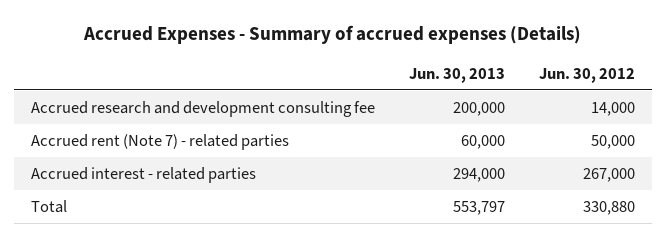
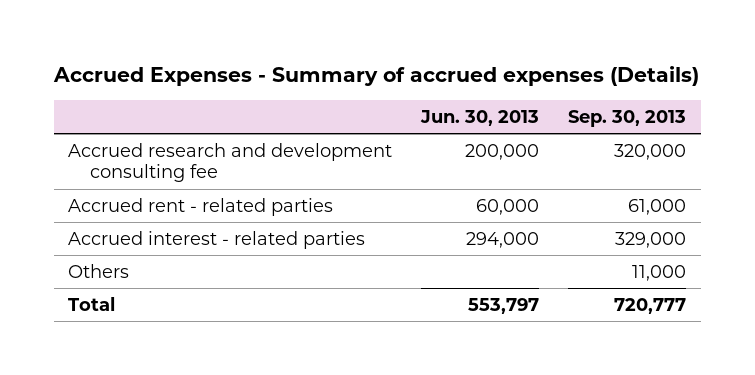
[539,67,636,83] Jun. 30, 2012 -> none
none -> [568,109,687,127] Sep. 30, 2013
[31,134,290,151] Accrued rent (Note 7) - related parties -> [68,197,334,216] Accrued rent - related parties
none -> [68,263,130,278] Others

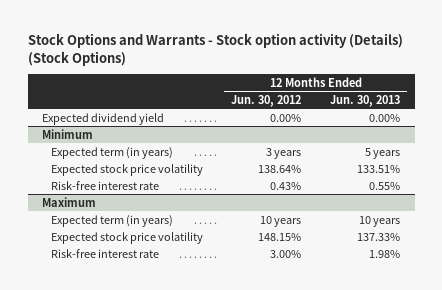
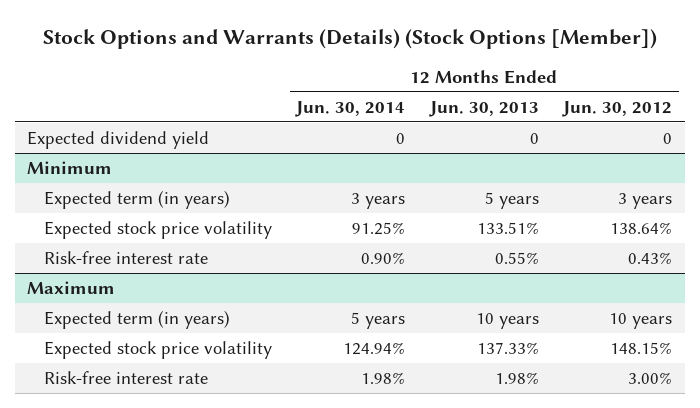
[27,33,403,66] Stock Options and Warrants - Stock option activity (Details) (Stock Options) -> [42,28,657,49] Stock Options and Warrants (Details) (Stock Options [Member])
none -> [295,100,406,117] Jun. 30, 2014
[270,113,302,122] 0.00% -> [663,132,673,144] 0
[369,113,401,122] 0.00% -> [529,132,539,144] 0

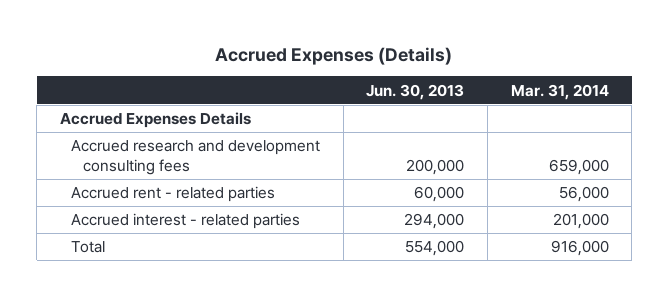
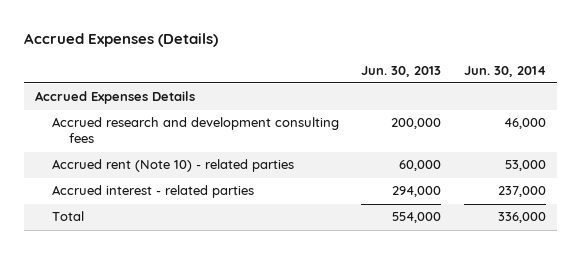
[510,83,609,100] Mar. 31, 2014 -> none
none -> [463,65,546,77] Jun. 30, 2014
[71,186,276,203] Accrued rent - related parties -> [52,159,295,173] Accrued rent (Note 10) - related parties

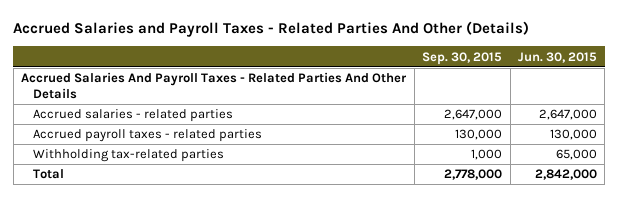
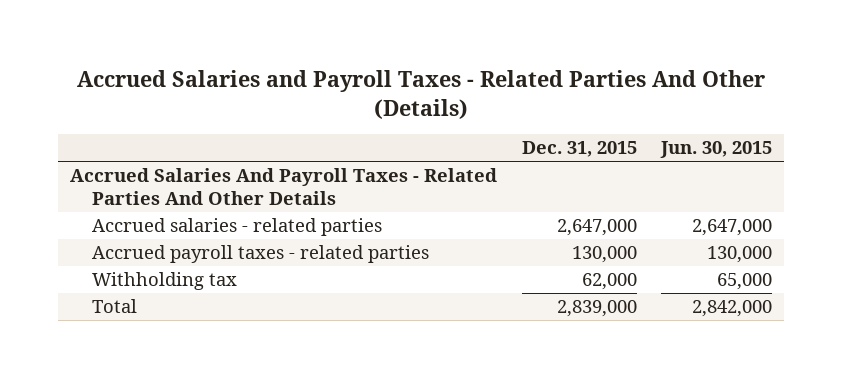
[422,51,503,65] Sep. 30, 2015 -> none
none -> [521,141,637,158] Dec. 31, 2015
[32,149,224,163] Withholding tax-related parties -> [92,272,238,291] Withholding tax

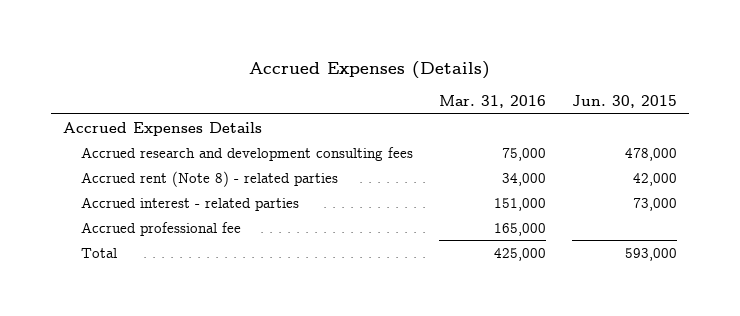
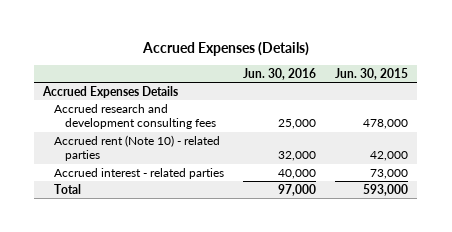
[439,95,547,109] Mar. 31, 2016 -> none
none -> [243,67,317,80] Jun. 30, 2016
[81,170,339,187] Accrued rent (Note 8) - related parties -> [54,135,221,162] Accrued rent (Note 10) - related parties
[81,221,242,236] Accrued professional fee -> none

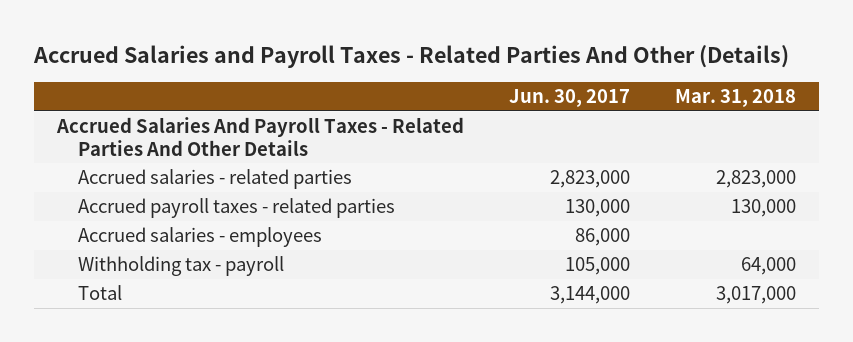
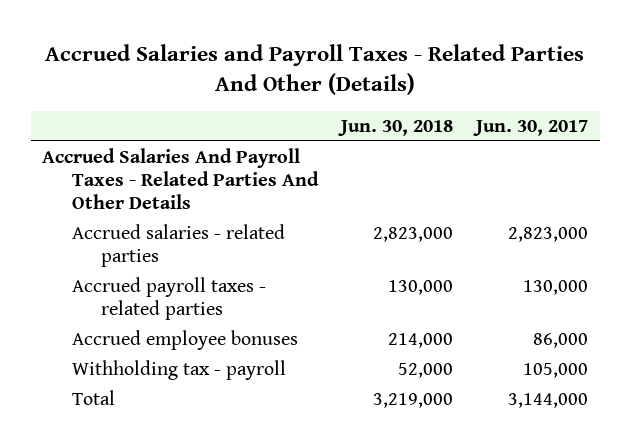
[675,88,797,107] Mar. 31, 2018 -> none
none -> [338,119,454,136] Jun. 30, 2018
[78,227,323,248] Accrued salaries - employees -> none
none -> [71,330,298,351] Accrued employee bonuses

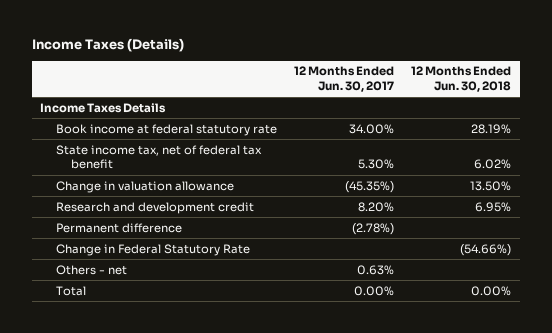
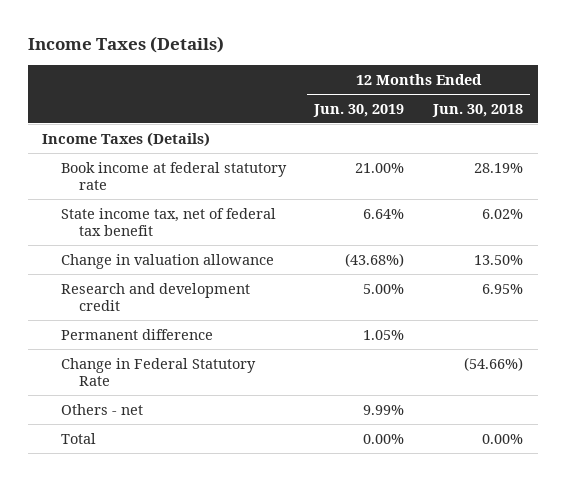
[293,66,394,92] 12 Months Ended Jun. 30, 2017 -> none
none -> [313,103,405,117] Jun. 30, 2019
[40,102,167,113] Income Taxes Details -> [41,131,210,147] Income Taxes (Details)

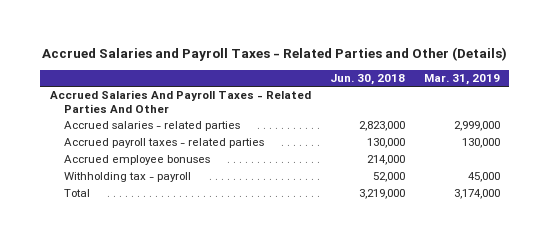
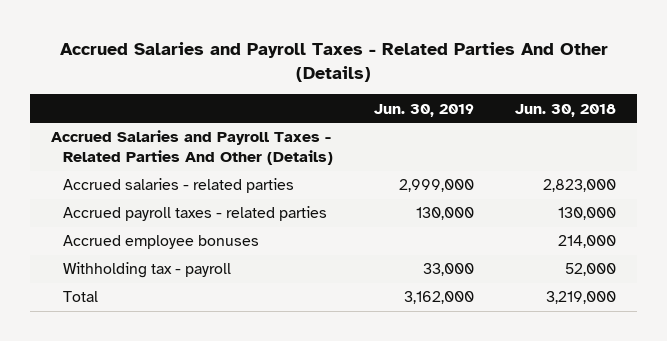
[41,47,507,62] Accrued Salaries and Payroll Taxes - Related Parties and Other (Details) -> [59,41,608,82] Accrued Salaries and Payroll Taxes - Related Parties And Other (Details)
[423,74,500,86] Mar. 31, 2019 -> none
none -> [374,103,475,117] Jun. 30, 2019
[49,90,311,114] Accrued Salaries And Payroll Taxes - Related Parties And Other -> [51,130,333,166] Accrued Salaries and Payroll Taxes - Related Parties And Other (Details)

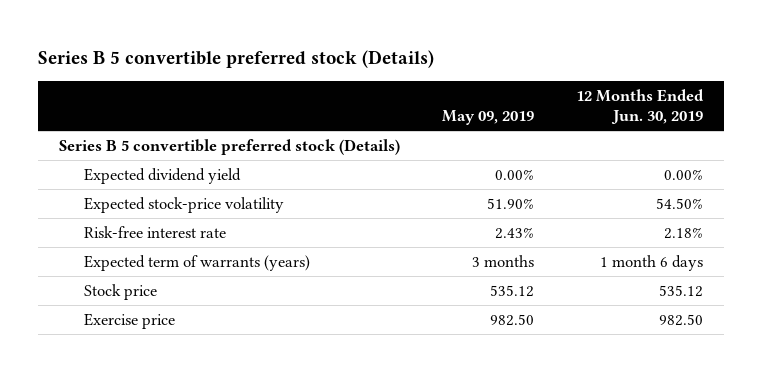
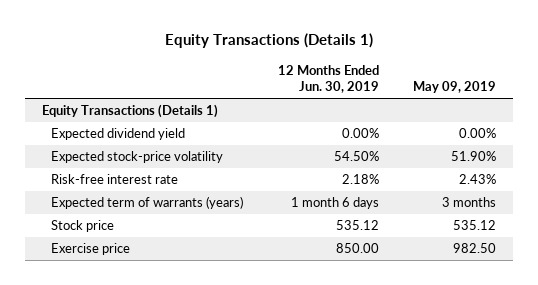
[38,50,435,69] Series B 5 convertible preferred stock (Details) -> [164,33,373,49] Equity Transactions (Details 1)
[59,139,401,156] Series B 5 convertible preferred stock (Details) -> [41,104,218,119] Equity Transactions (Details 1)
[659,314,704,327] 982.50 -> [335,243,379,254] 850.00

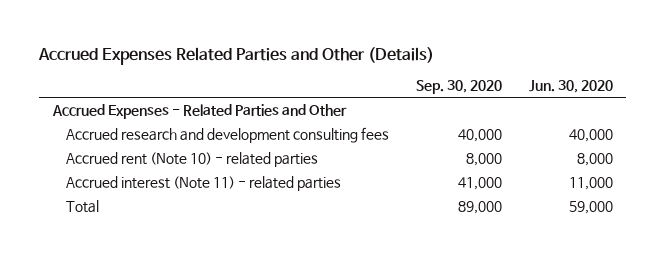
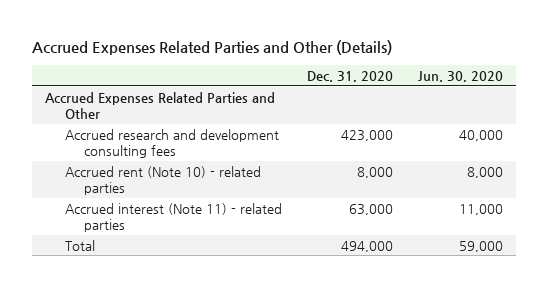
[415,80,502,95] Sep. 30, 2020 -> none
none -> [306,70,393,82] Dec. 31, 2020
[51,103,347,119] Accrued Expenses - Related Parties and Other -> [44,91,275,119] Accrued Expenses Related Parties and Other

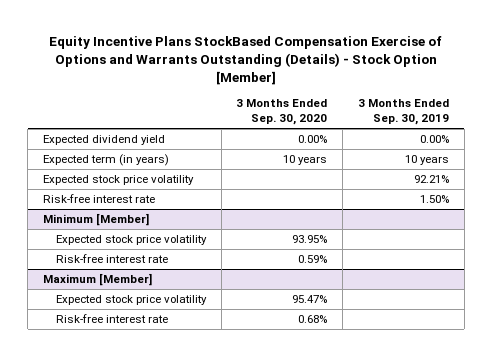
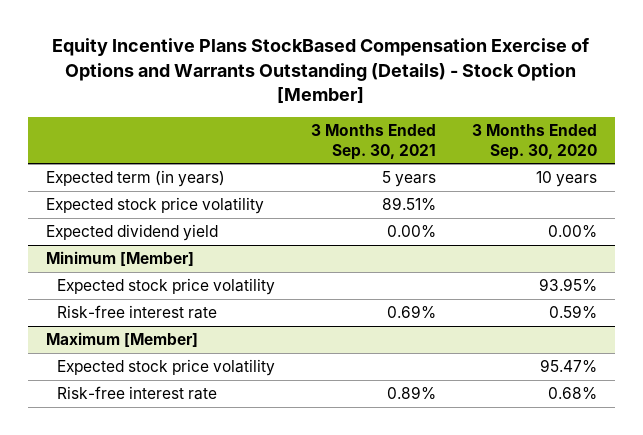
[358,99,450,126] 3 Months Ended Sep. 30, 2019 -> none
none -> [311,124,437,160] 3 Months Ended Sep. 30, 2021
[42,194,155,204] Risk-free interest rate -> none
[42,135,165,146] Expected dividend yield -> [45,224,218,242] Expected dividend yield

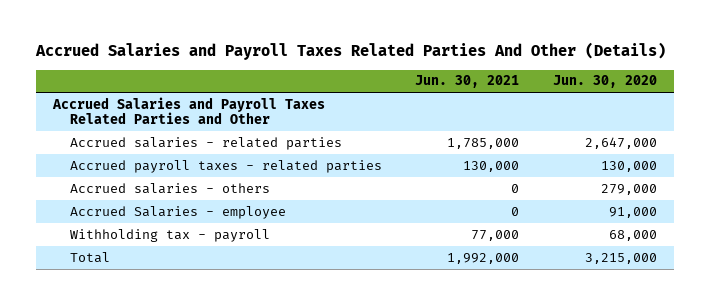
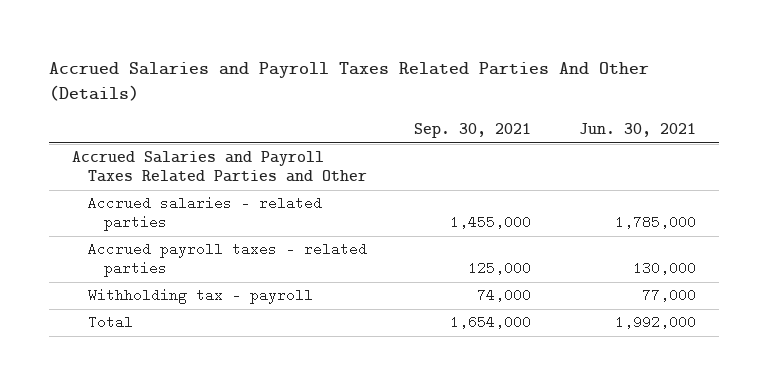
[552,75,657,89] Jun. 30, 2020 -> none
none -> [414,123,532,139] Sep. 30, 2021
[69,182,270,194] Accrued salaries - others -> none
[69,205,286,219] Accrued Salaries - employee -> none

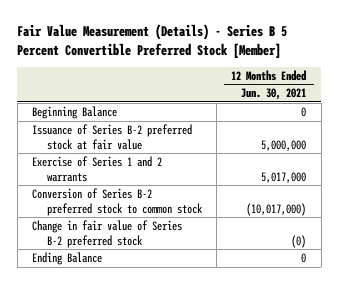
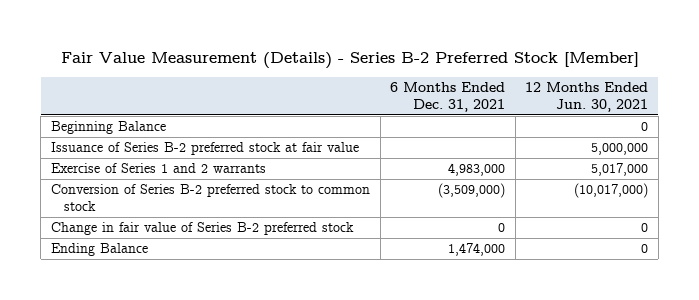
[17,24,288,58] Fair Value Measurement (Details) - Series B 5 Percent Convertible Preferred Stock [Member] -> [60,51,639,69] Fair Value Measurement (Details) - Series B-2 Preferred Stock [Member]
none -> [390,82,506,112] 6 Months Ended Dec. 31, 2021
[291,234,307,248] (0) -> [641,223,649,233] 0

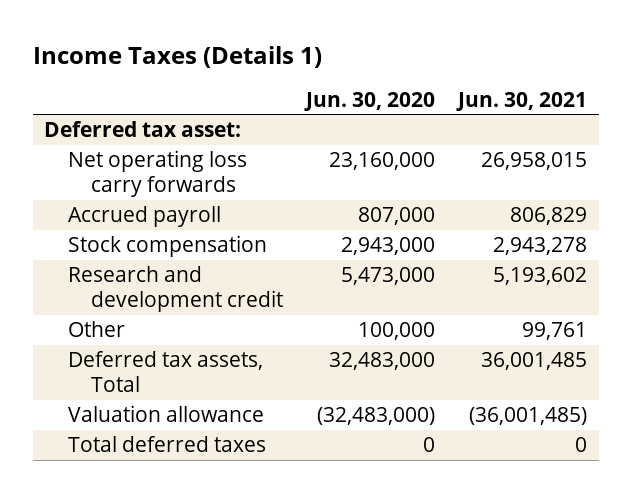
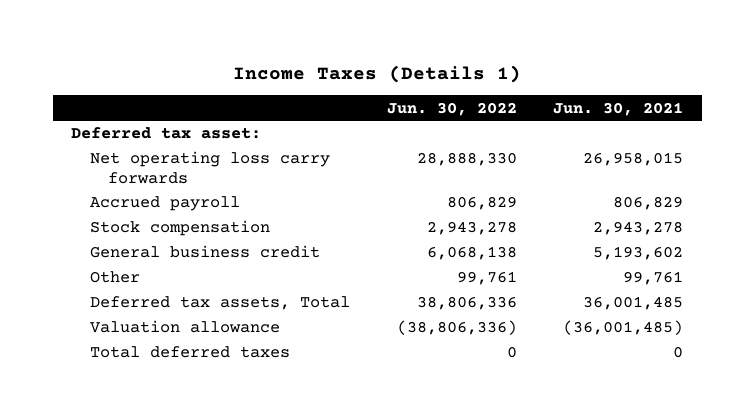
[304,91,436,111] Jun. 30, 2020 -> none
none -> [386,101,517,116] Jun. 30, 2022
[67,266,284,313] Research and development credit -> [89,245,320,259] General business credit

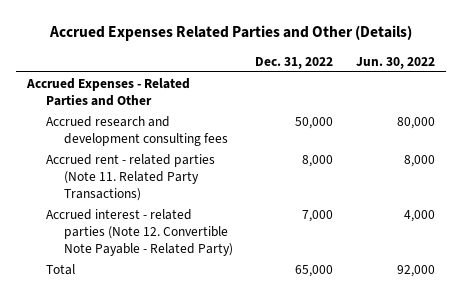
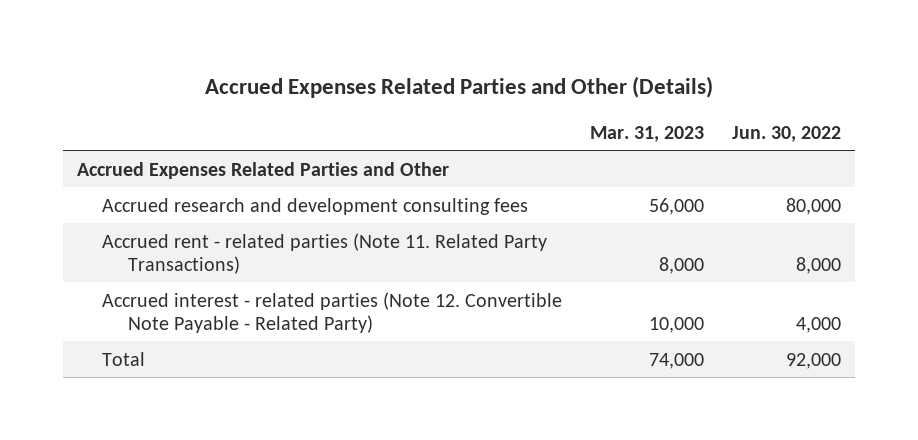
[255,56,334,69] Dec. 31, 2022 -> none
none -> [590,125,705,142] Mar. 31, 2023
[26,78,191,106] Accrued Expenses - Related Parties and Other -> [76,161,449,179] Accrued Expenses Related Parties and Other

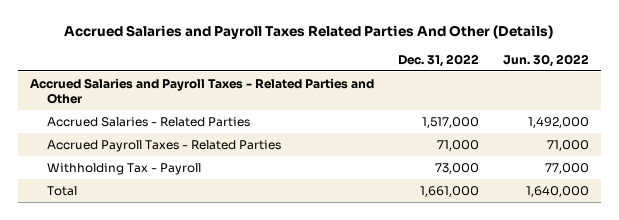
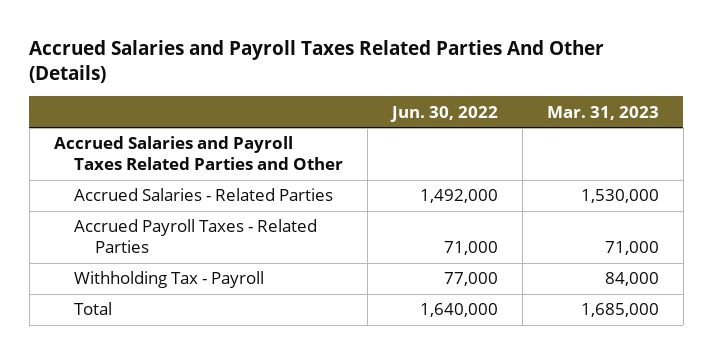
[397,53,479,67] Dec. 31, 2022 -> none
none -> [546,105,659,120] Mar. 31, 2023
[29,77,374,104] Accrued Salaries and Payroll Taxes - Related Parties and Other -> [53,136,344,170] Accrued Salaries and Payroll Taxes Related Parties and Other

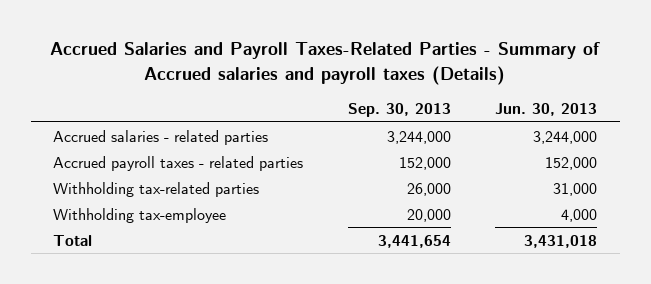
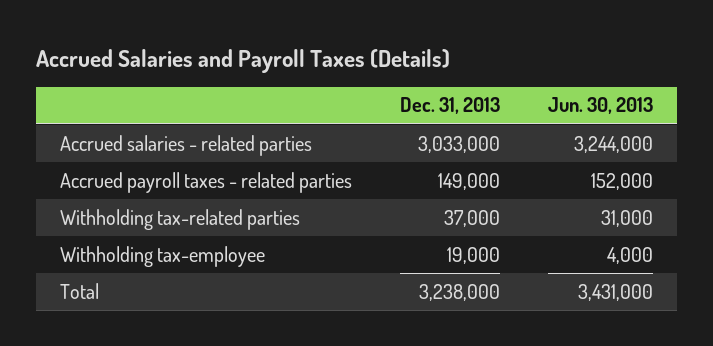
[50,42,601,85] Accrued Salaries and Payroll Taxes-Related Parties - Summary of Accrued salaries and payroll taxes (Details) -> [35,48,450,73] Accrued Salaries and Payroll Taxes (Details)
[347,103,451,118] Sep. 30, 2013 -> none
none -> [399,97,500,115] Dec. 31, 2013
[524,234,598,248] 3,431,018 -> [578,283,654,301] 3,431,000

